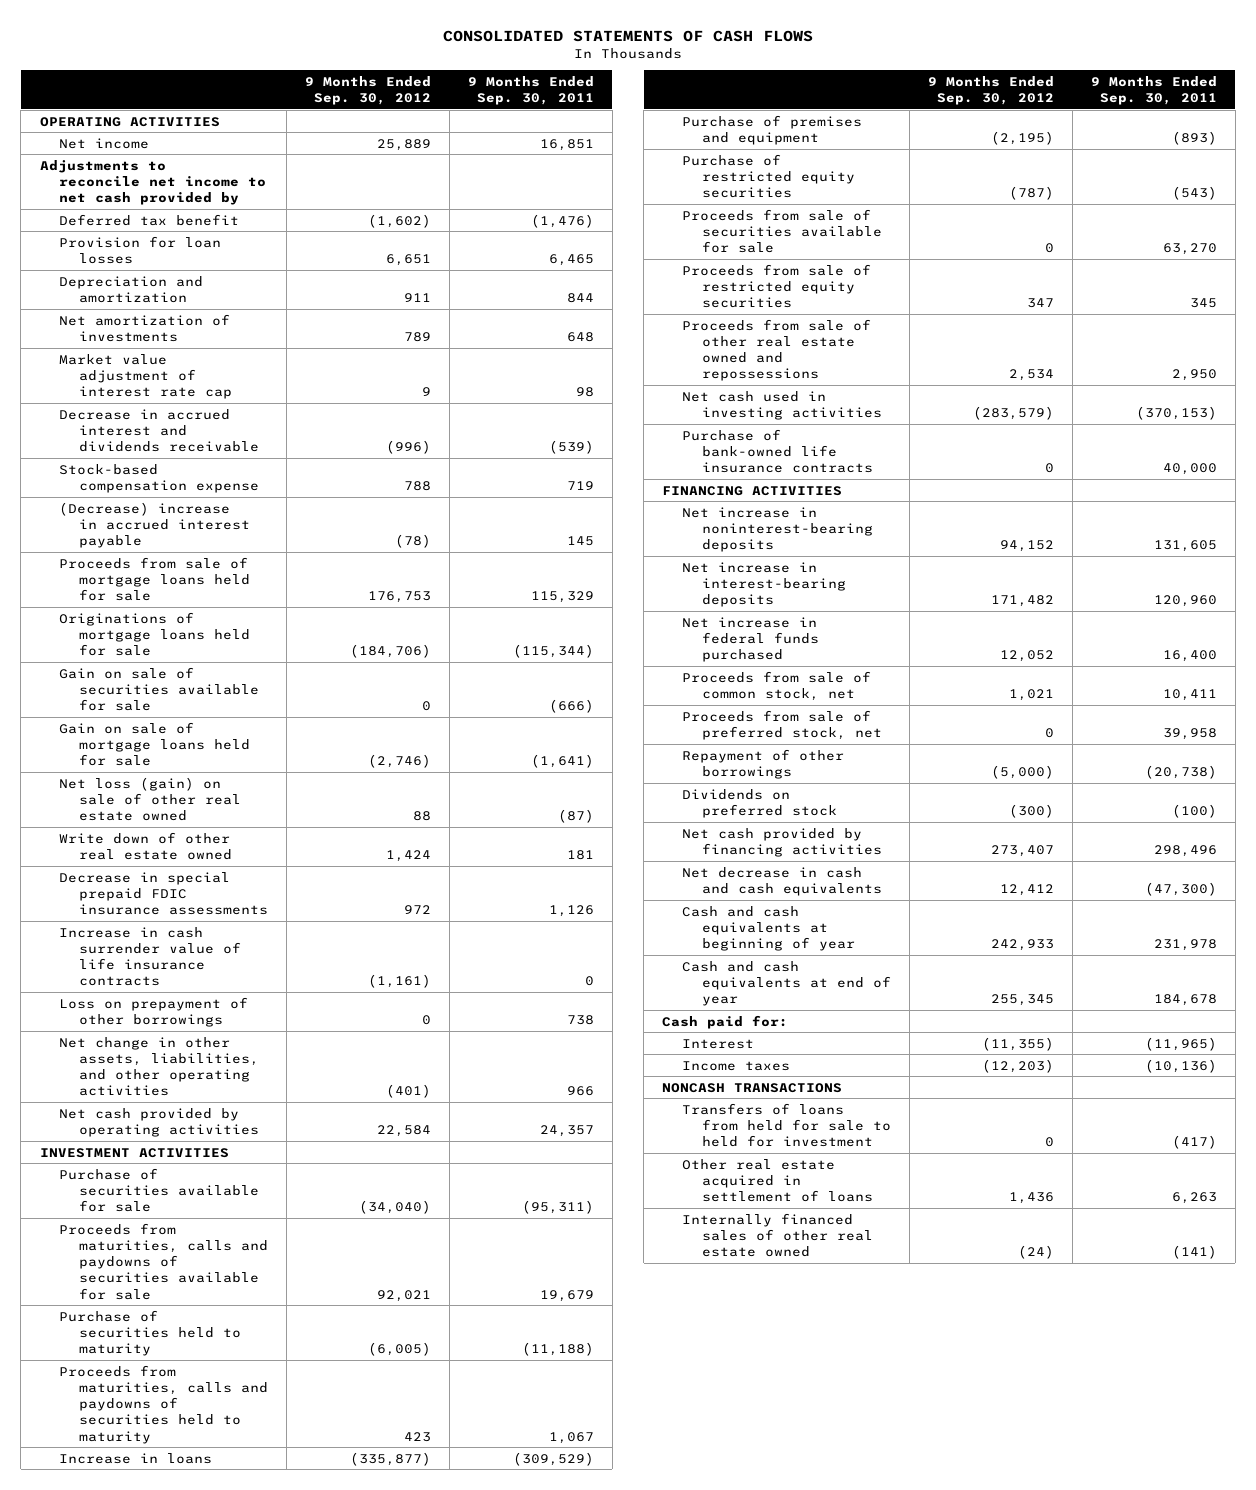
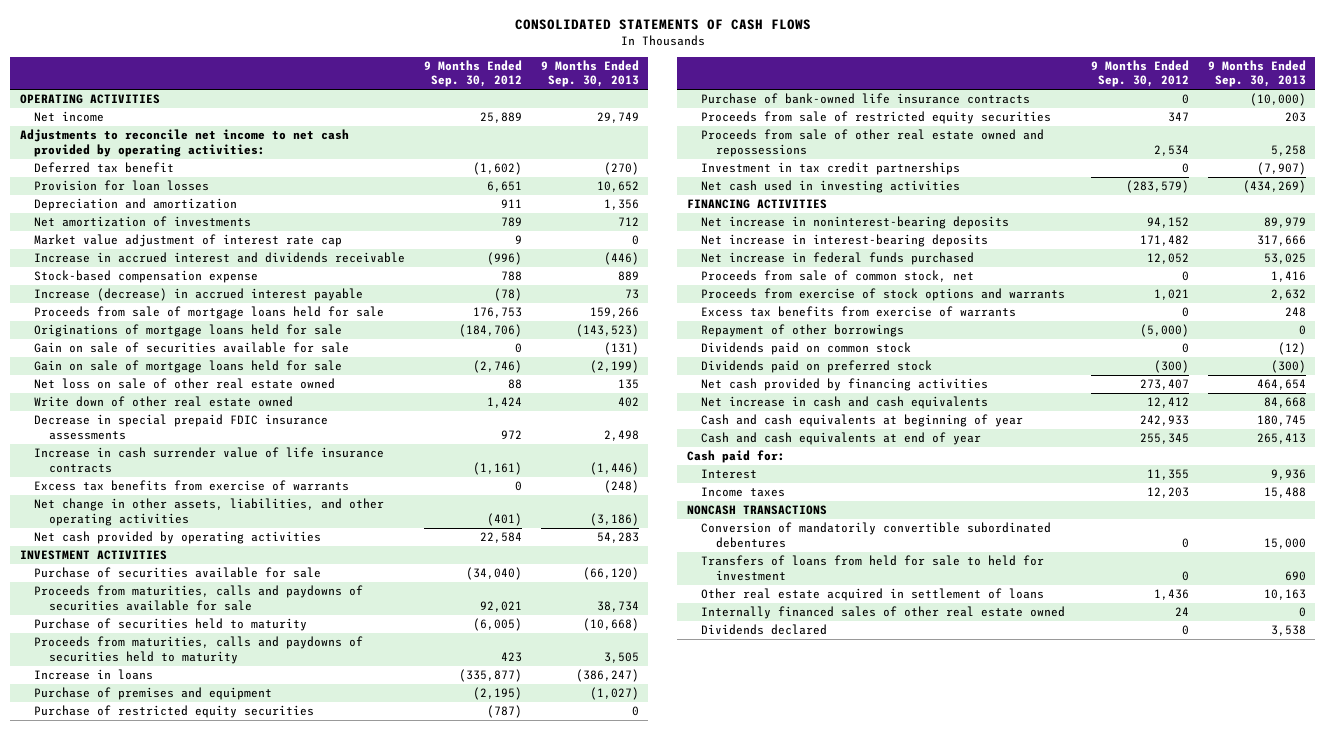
[467,75,594,105] 9 Months Ended Sep. 30, 2011 -> none
none -> [540,59,639,88] 9 Months Ended Sep. 30, 2013
[39,159,267,206] Adjustments to reconcile net income to net cash provided by -> [19,129,349,157] Adjustments to reconcile net income to net cash provided by operating activities:
[59,408,259,453] Decrease in accrued interest and dividends receivable -> [34,252,406,264] Increase in accrued interest and dividends receivable
[59,501,250,549] (Decrease) increase in accrued interest payable -> [34,288,364,302] Increase (decrease) in accrued interest payable
[59,776,241,822] Net loss (gain) on sale of other real estate owned -> [34,378,336,390] Net loss on sale of other real estate owned
[59,996,249,1027] Loss on prepayment of other borrowings -> none
none -> [34,480,350,492] Excess tax benefits from exercise of warrants
[682,208,882,254] Proceeds from sale of securities available for sale -> none
[682,428,873,474] Purchase of bank-owned life insurance contracts -> [701,93,1031,105] Purchase of bank-owned life insurance contracts
none -> [701,162,961,176] Investment in tax credit partnerships
[682,709,882,740] Proceeds from sale of preferred stock, net -> none
[1008,688,1054,701] 1,021 -> [1181,271,1189,282] 0
none -> [701,288,1066,302] Proceeds from exercise of stock options and warrants
none -> [701,306,1017,318] Excess tax benefits from exercise of warrants
none -> [701,342,912,356] Dividends paid on common stock
[682,788,837,818] Dividends on preferred stock -> [701,360,933,374] Dividends paid on preferred stock
[682,866,882,896] Net decrease in cash and cash equivalents -> [701,396,989,410] Net increase in cash and cash equivalents
[981,1036,1054,1051] (11,355) -> [1146,469,1189,481] 11,355
[981,1058,1054,1073] (12,203) -> [1146,487,1189,499] 12,203
none -> [701,522,1052,548] Conversion of mandatorily convertible subordinated debentures
[1017,1245,1054,1260] (24) -> [1174,607,1189,617] 24
none -> [701,624,828,636] Dividends declared

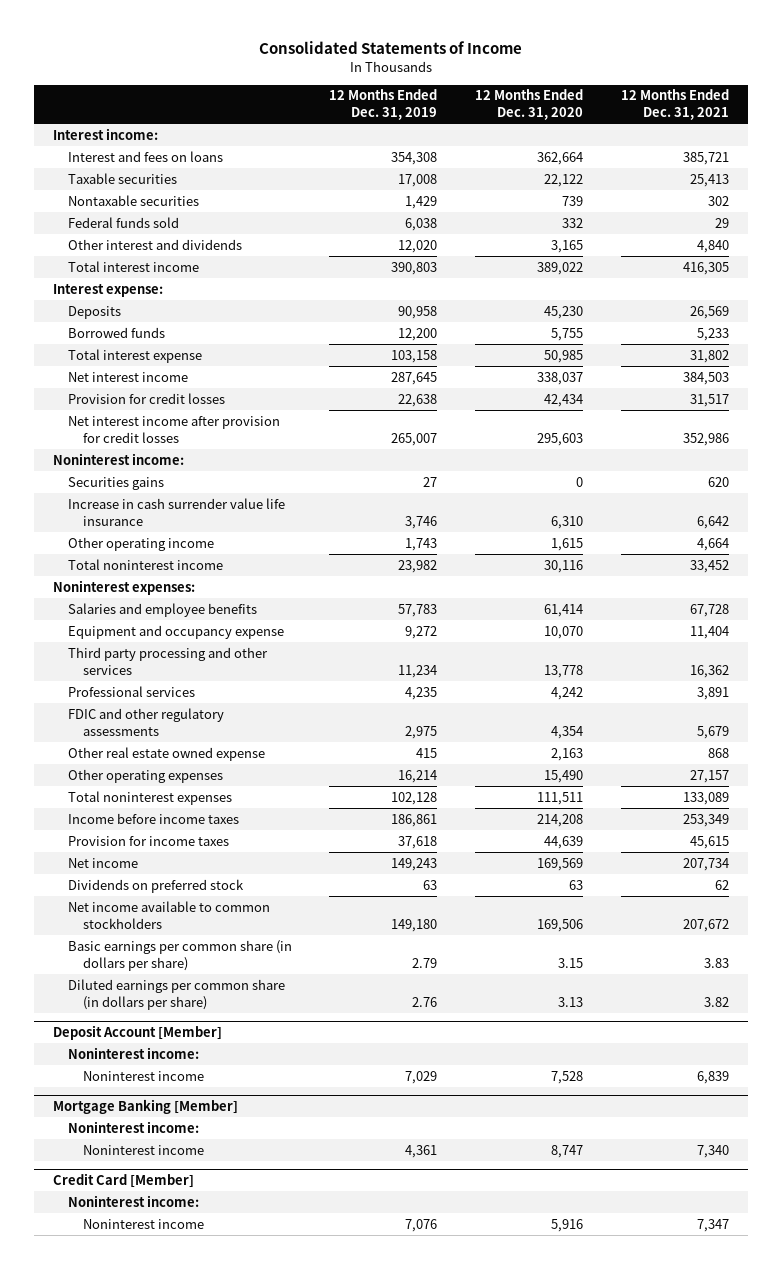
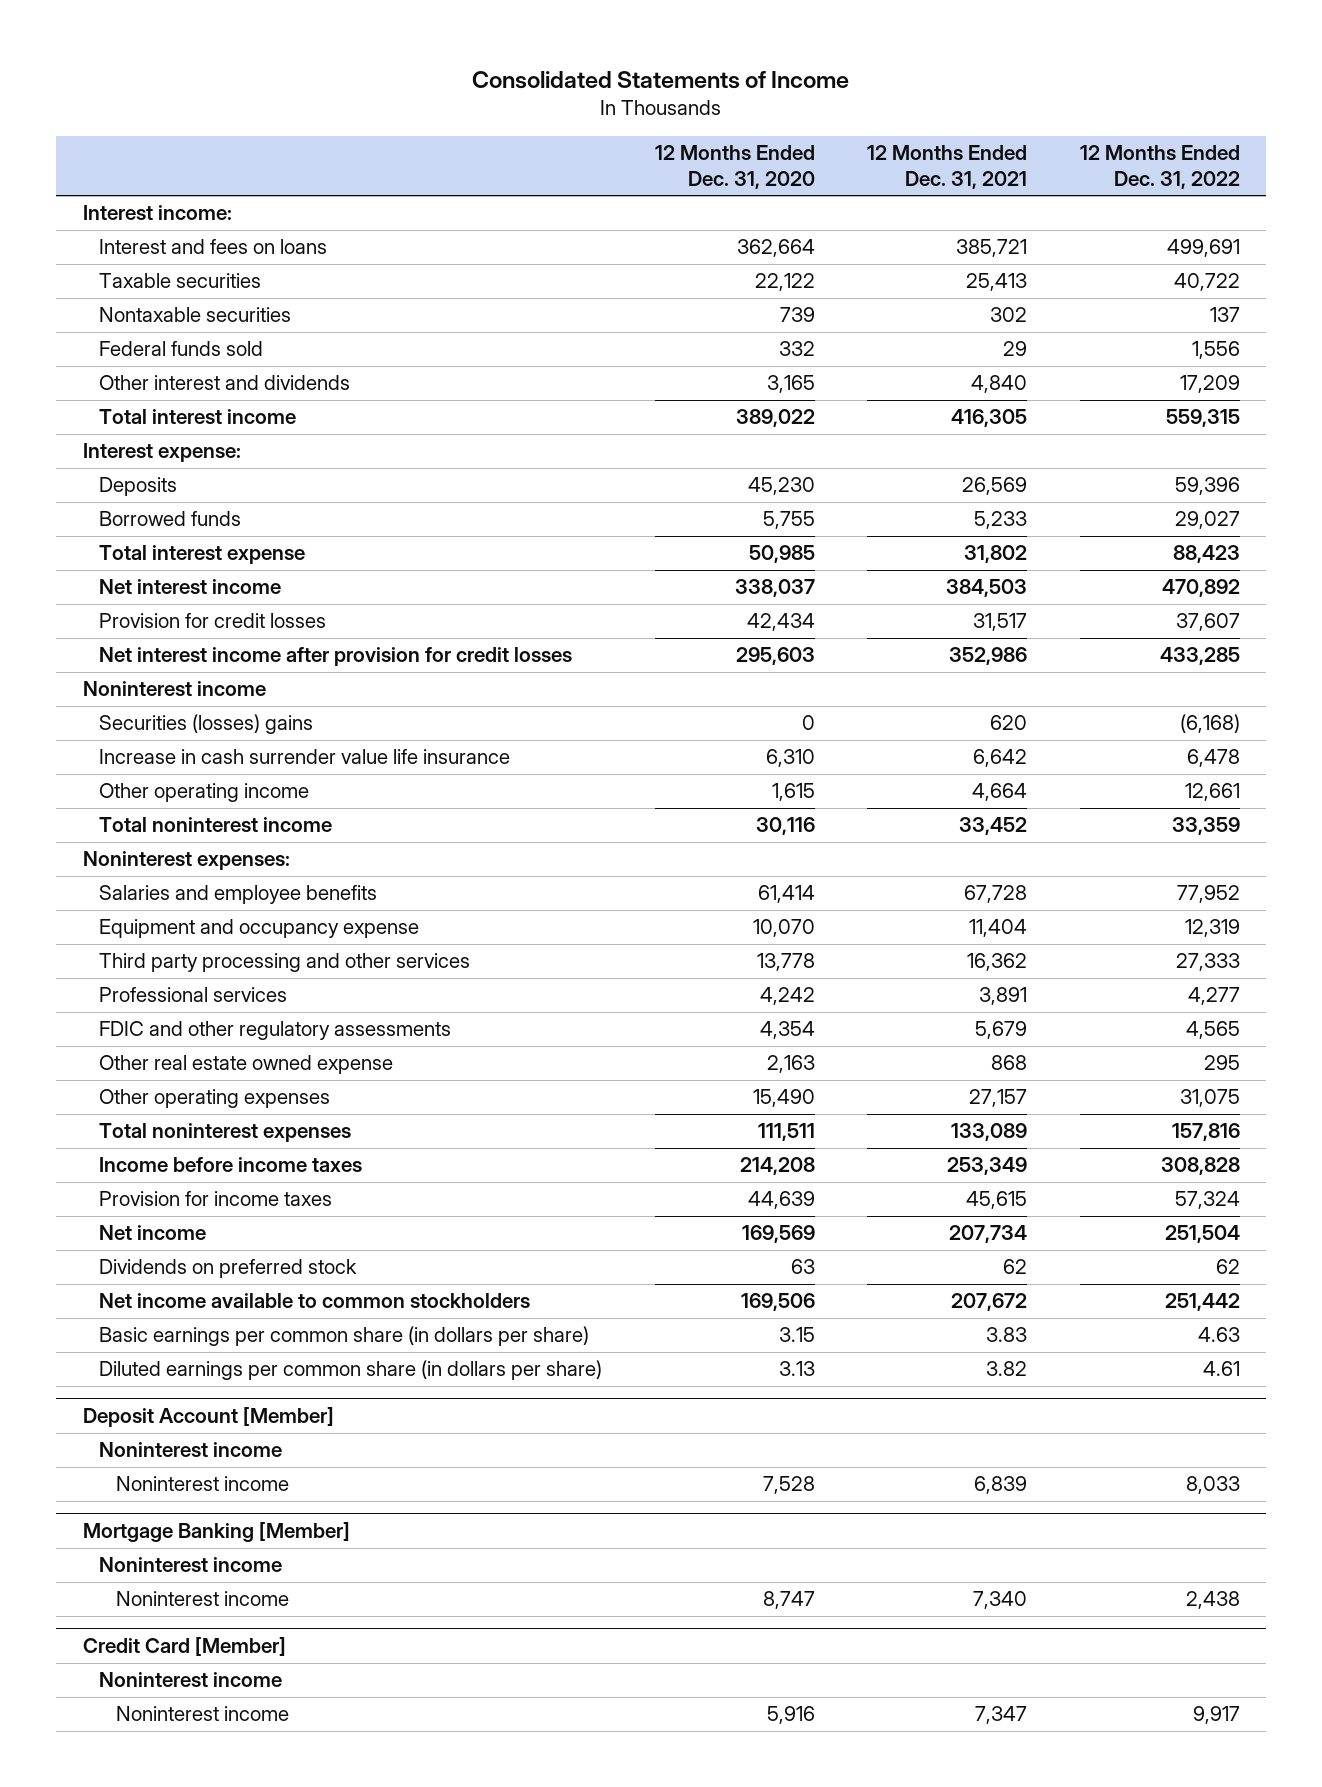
[329,89,438,121] 12 Months Ended Dec. 31, 2019 -> none
none -> [1079,144,1240,189] 12 Months Ended Dec. 31, 2022
[52,452,184,465] Noninterest income: -> [82,681,266,697] Noninterest income
[67,476,164,490] Securities gains -> [99,714,314,735] Securities (losses) gains
[67,1046,199,1059] Noninterest income: -> [99,1442,283,1458] Noninterest income
[67,1120,199,1133] Noninterest income: -> [99,1557,283,1573] Noninterest income
[67,1194,199,1207] Noninterest income: -> [99,1672,283,1688] Noninterest income

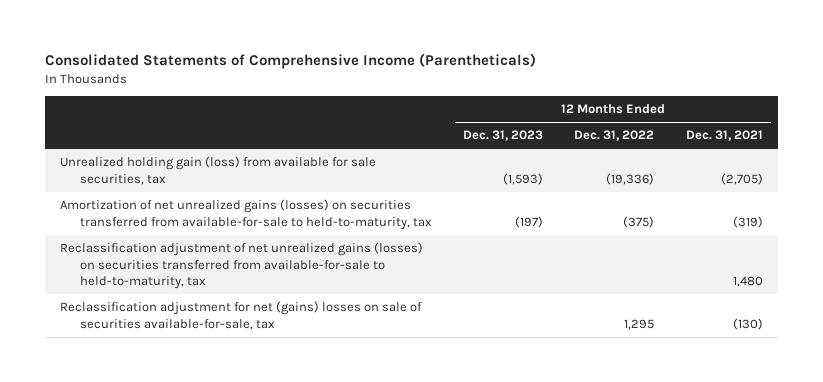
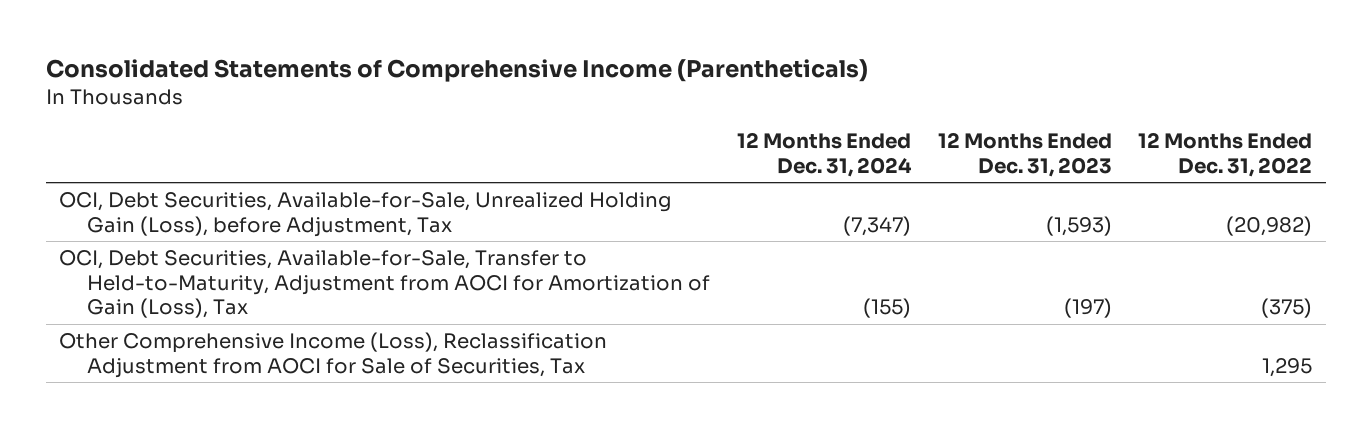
[685,130,763,142] Dec. 31, 2021 -> none
none -> [737,132,913,178] 12 Months Ended Dec. 31, 2024
[60,242,424,290] Reclassification adjustment of net unrealized gains (losses) on securities transferred from available-for-sale to held-to-maturity, tax -> none
[60,156,377,185] Unrealized holding gain (loss) from available for sale securities, tax -> [59,191,673,237] OCI, Debt Securities, Available-for-Sale, Unrealized Holding Gain (Loss), before Adjustment, Tax
[606,172,655,185] (19,336) -> [1226,215,1313,236] (20,982)
[60,199,432,230] Amortization of net unrealized gains (losses) on securities transferred from available-for-sale to held-to-maturity, tax -> [59,249,711,319] OCI, Debt Securities, Available-for-Sale, Transfer to Held-to-Maturity, Adjustment from AOCI for Amortization of Gain (Loss), Tax
[60,301,423,330] Reclassification adjustment for net (gains) losses on sale of securities available-for-sale, tax -> [59,331,608,378] Other Comprehensive Income (Loss), Reclassification Adjustment from AOCI for Sale of Securities, Tax

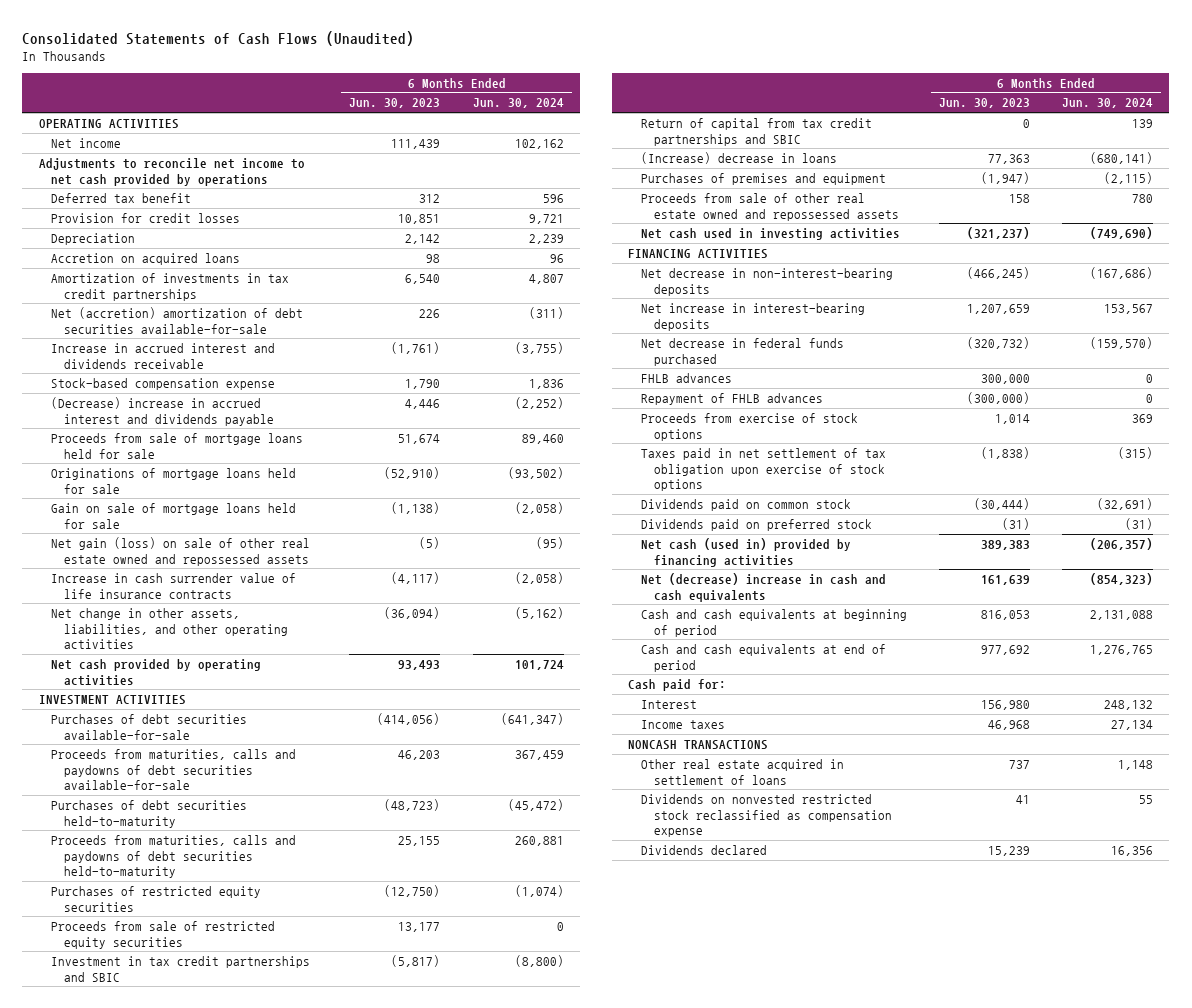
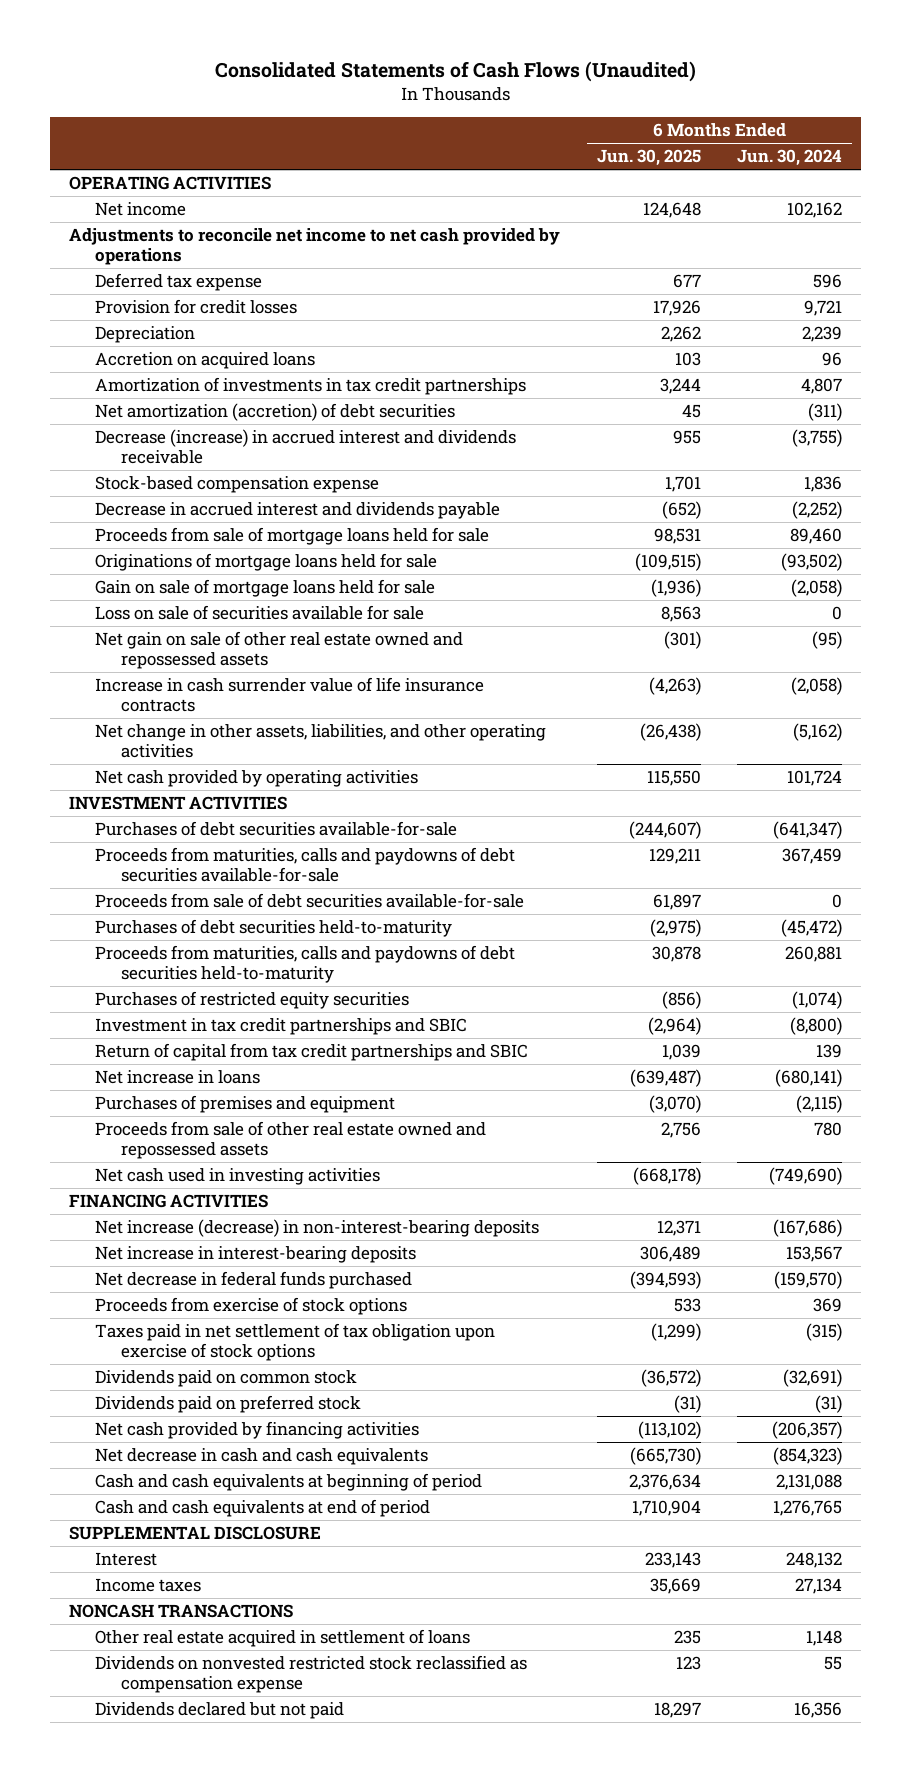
[349,98,441,109] Jun. 30, 2023 -> none
none -> [596,149,701,167] Jun. 30, 2025
[51,192,192,203] Deferred tax benefit -> [94,273,262,292] Deferred tax expense
[51,306,304,334] Net (accretion) amortization of debt securities available-for-sale -> [94,403,455,422] Net amortization (accretion) of debt securities
[51,342,276,369] Increase in accrued interest and dividends receivable -> [94,429,516,465] Decrease (increase) in accrued interest and dividends receivable
[51,396,275,426] (Decrease) increase in accrued interest and dividends payable -> [94,502,500,520] Decrease in accrued interest and dividends payable
none -> [94,605,424,621] Loss on sale of securities available for sale
[51,536,311,566] Net gain (loss) on sale of other real estate owned and repossessed assets -> [94,631,463,670] Net gain on sale of other real estate owned and repossessed assets
none -> [94,893,524,909] Proceeds from sale of debt securities available-for-sale
[51,920,276,949] Proceeds from sale of restricted equity securities -> none
[640,151,837,164] (Increase) decrease in loans -> [94,1070,260,1085] Net increase in loans
[640,267,893,296] Net decrease in non-interest-bearing deposits -> [94,1219,539,1238] Net increase (decrease) in non-interest-bearing deposits
[640,372,732,383] FHLB advances -> none
[640,392,823,405] Repayment of FHLB advances -> none
[640,537,851,567] Net cash (used in) provided by financing activities -> [94,1421,419,1440] Net cash provided by financing activities
[640,572,886,602] Net (decrease) increase in cash and cash equivalents -> [94,1448,428,1466] Net decrease in cash and cash equivalents
[628,678,727,691] Cash paid for: -> none
none -> [68,1526,321,1541] SUPPLEMENTAL DISCLOSURE
[640,844,767,855] Dividends declared -> [94,1702,344,1720] Dividends declared but not paid

